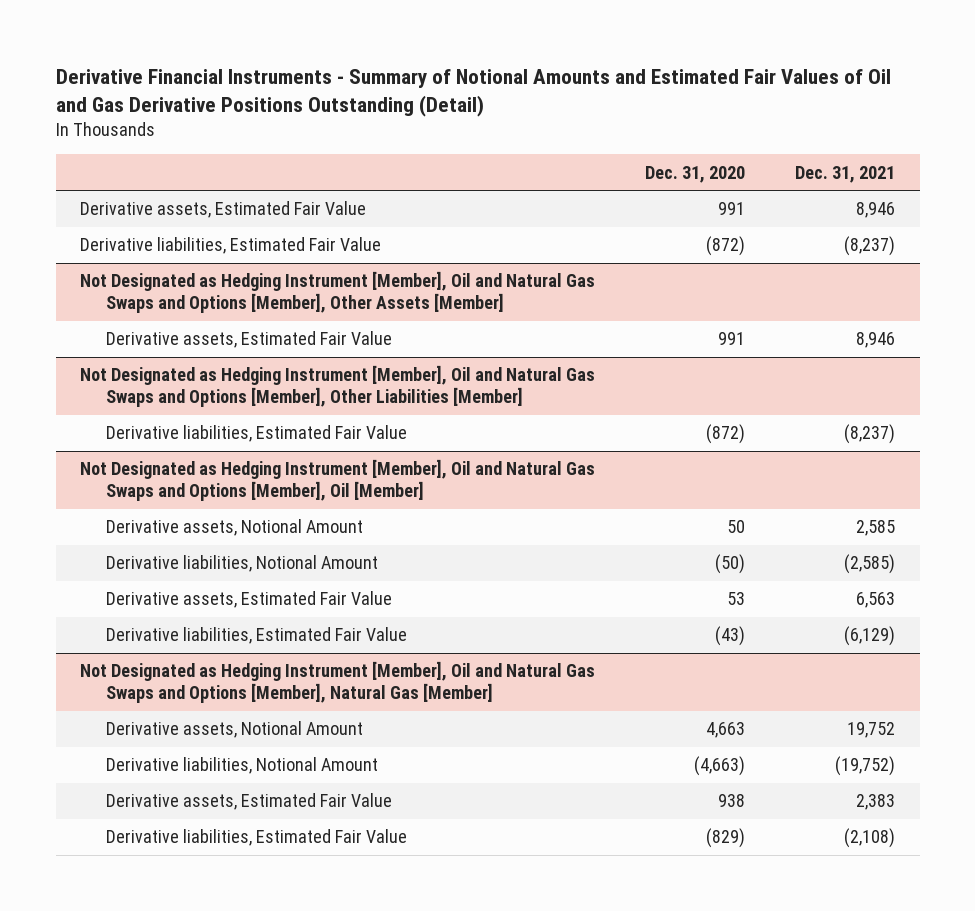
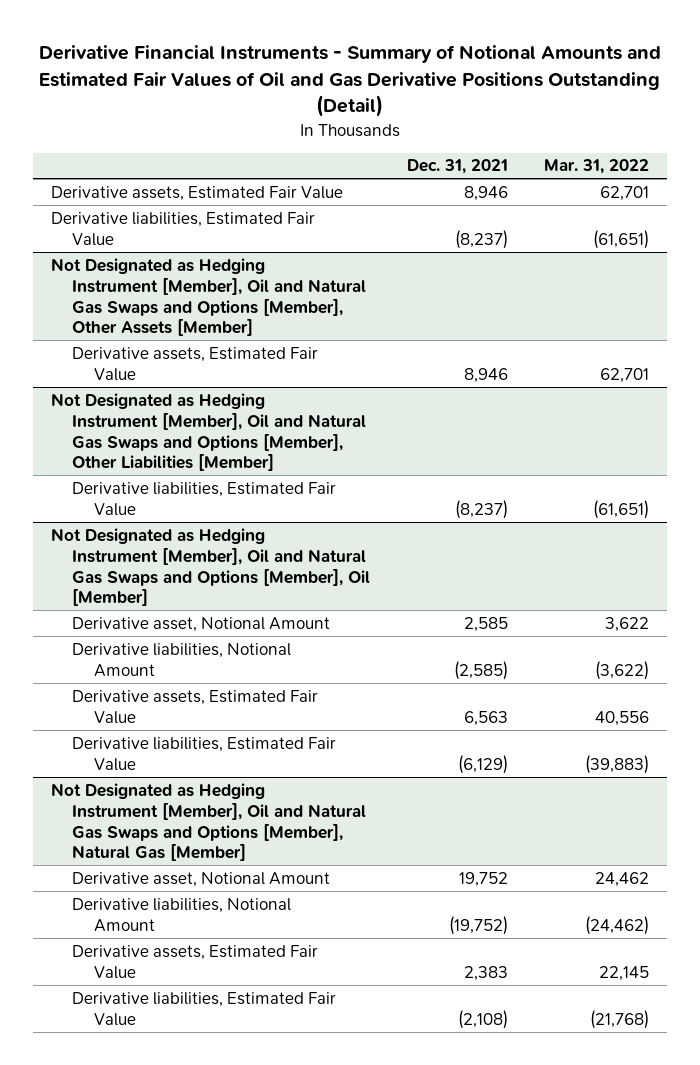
[645,165,746,183] Dec. 31, 2020 -> none
none -> [544,159,650,175] Mar. 31, 2022
[105,519,363,537] Derivative assets, Notional Amount -> [72,616,331,632] Derivative asset, Notional Amount
[105,721,363,739] Derivative assets, Notional Amount -> [72,871,331,887] Derivative asset, Notional Amount

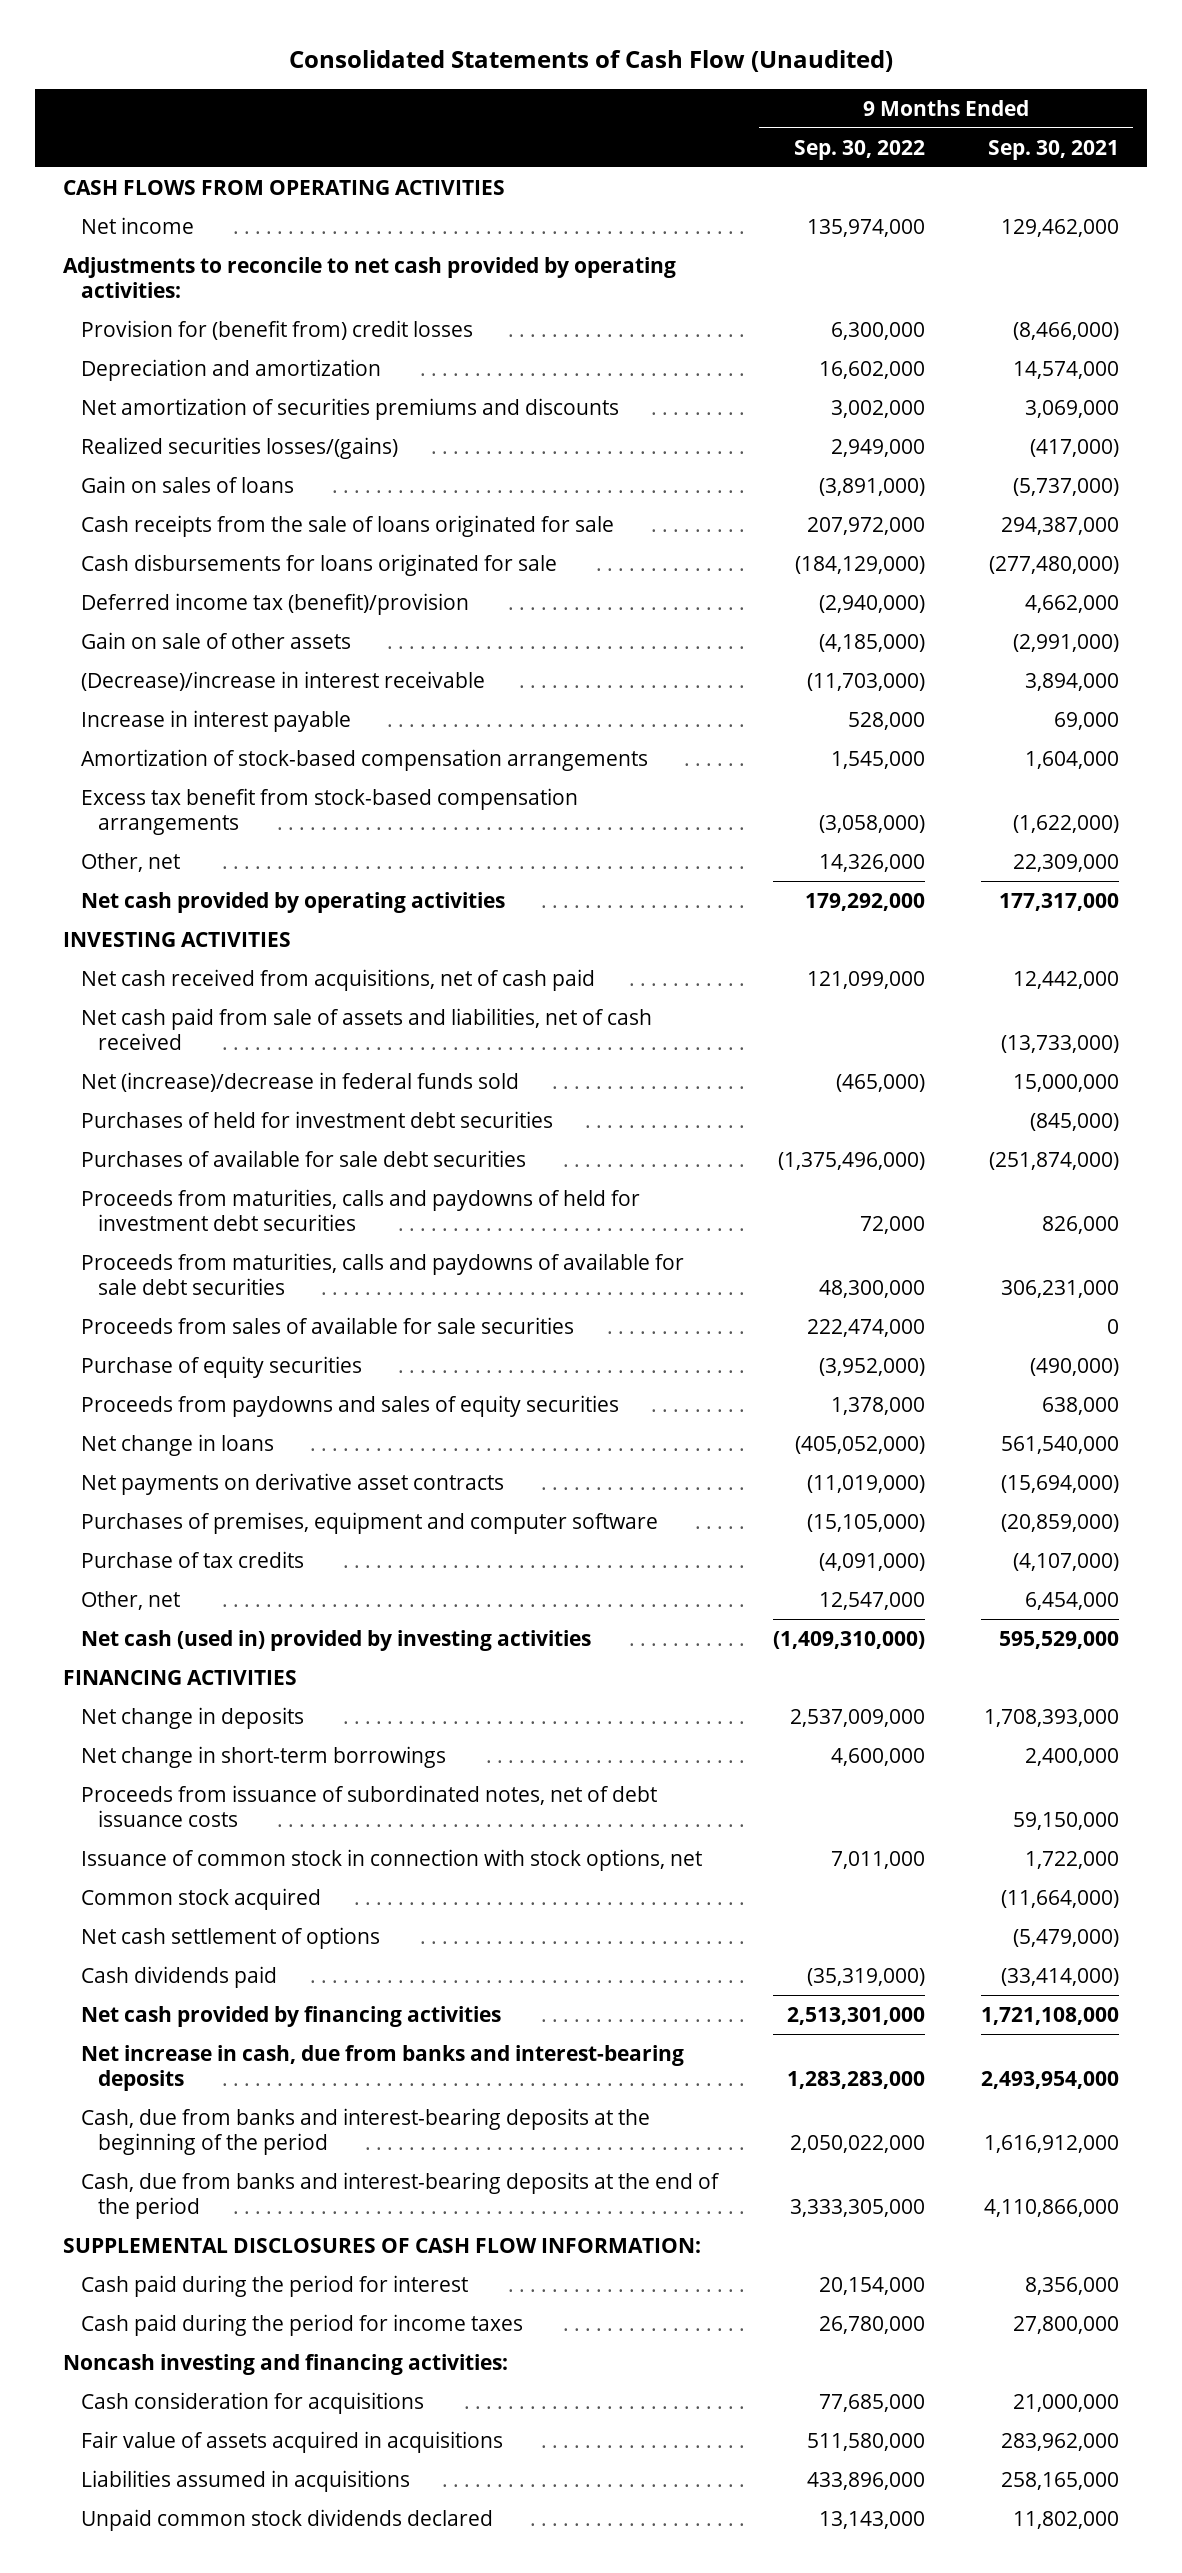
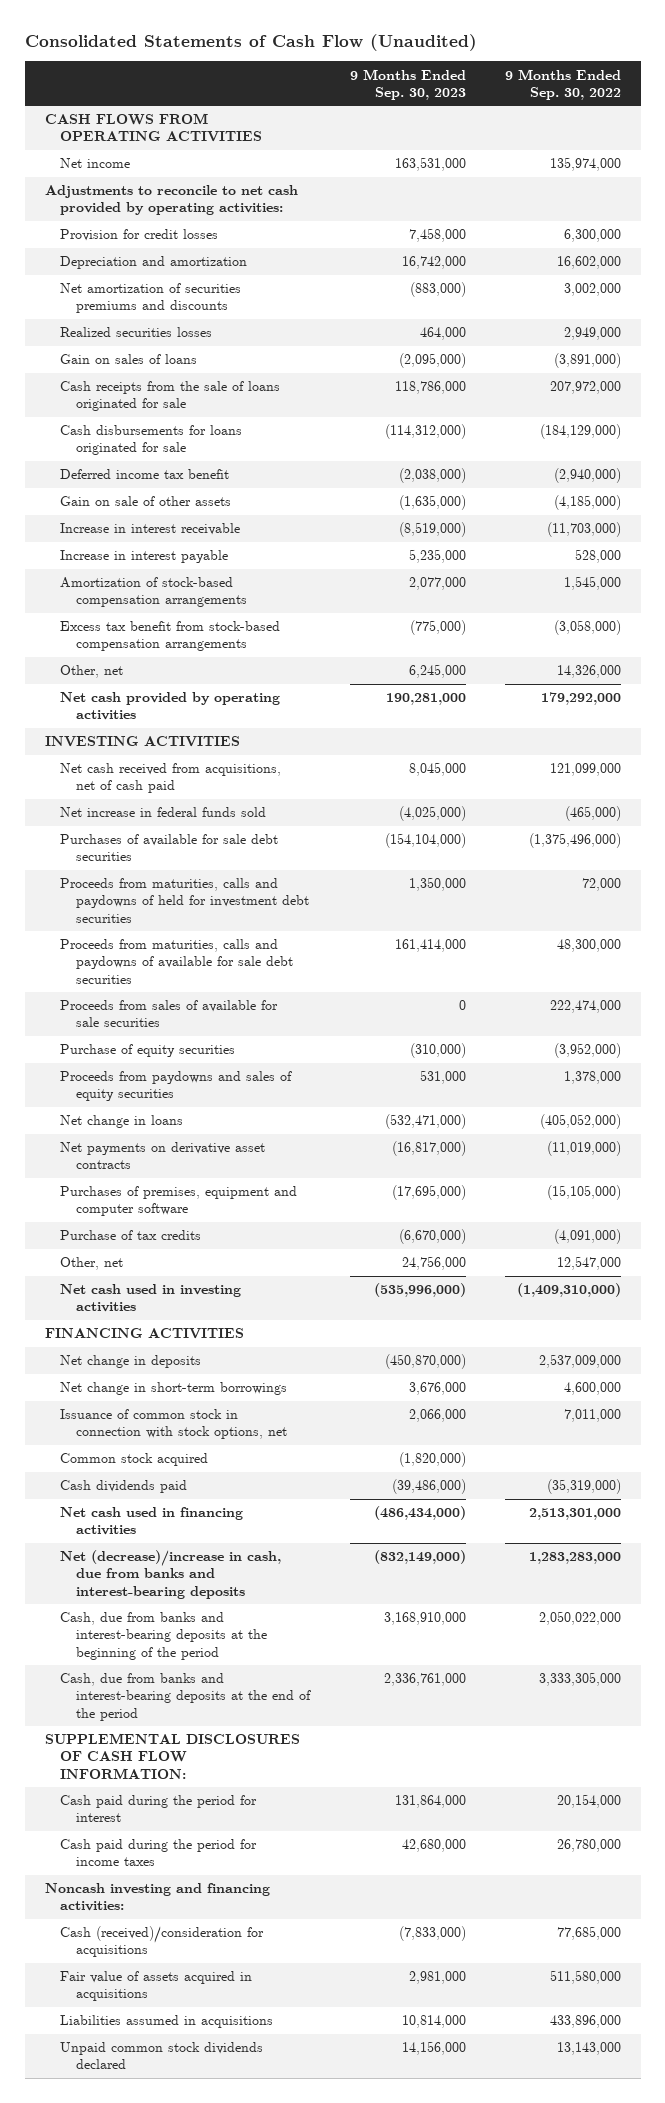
[988,139,1120,160] Sep. 30, 2021 -> none
none -> [349,68,466,100] 9 Months Ended Sep. 30, 2023
[80,319,473,340] Provision for (benefit from) credit losses -> [60,229,219,242] Provision for credit losses
[80,436,398,459] Realized securities losses/(gains) -> [60,327,213,338] Realized securities losses
[80,592,469,615] Deferred income tax (benefit)/provision -> [60,469,230,480] Deferred income tax benefit
[80,670,485,691] (Decrease)/increase in interest receivable -> [60,523,241,536] Increase in interest receivable
[80,1007,652,1050] Net cash paid from sale of assets and liabilities, net of cash received -> none
[80,1110,553,1128] Purchases of held for investment debt securities -> none
[80,1071,519,1092] Net (increase)/decrease in federal funds sold -> [60,807,267,818] Net increase in federal funds sold
[80,1629,591,1651] Net cash (used in) provided by investing activities -> [60,1284,242,1313] Net cash used in investing activities
[80,1784,657,1827] Proceeds from issuance of subordinated notes, net of debt issuance costs -> none
[80,1926,380,1949] Net cash settlement of options -> none
[80,2005,501,2027] Net cash provided by financing activities -> [60,1507,244,1536] Net cash used in financing activities
[80,2044,684,2091] Net increase in cash, due from banks and interest-bearing deposits -> [60,1550,282,1599] Net (decrease)/increase in cash, due from banks and interest-bearing deposits
[80,2391,424,2414] Cash consideration for acquisitions -> [60,1926,265,1958] Cash (received)/consideration for acquisitions

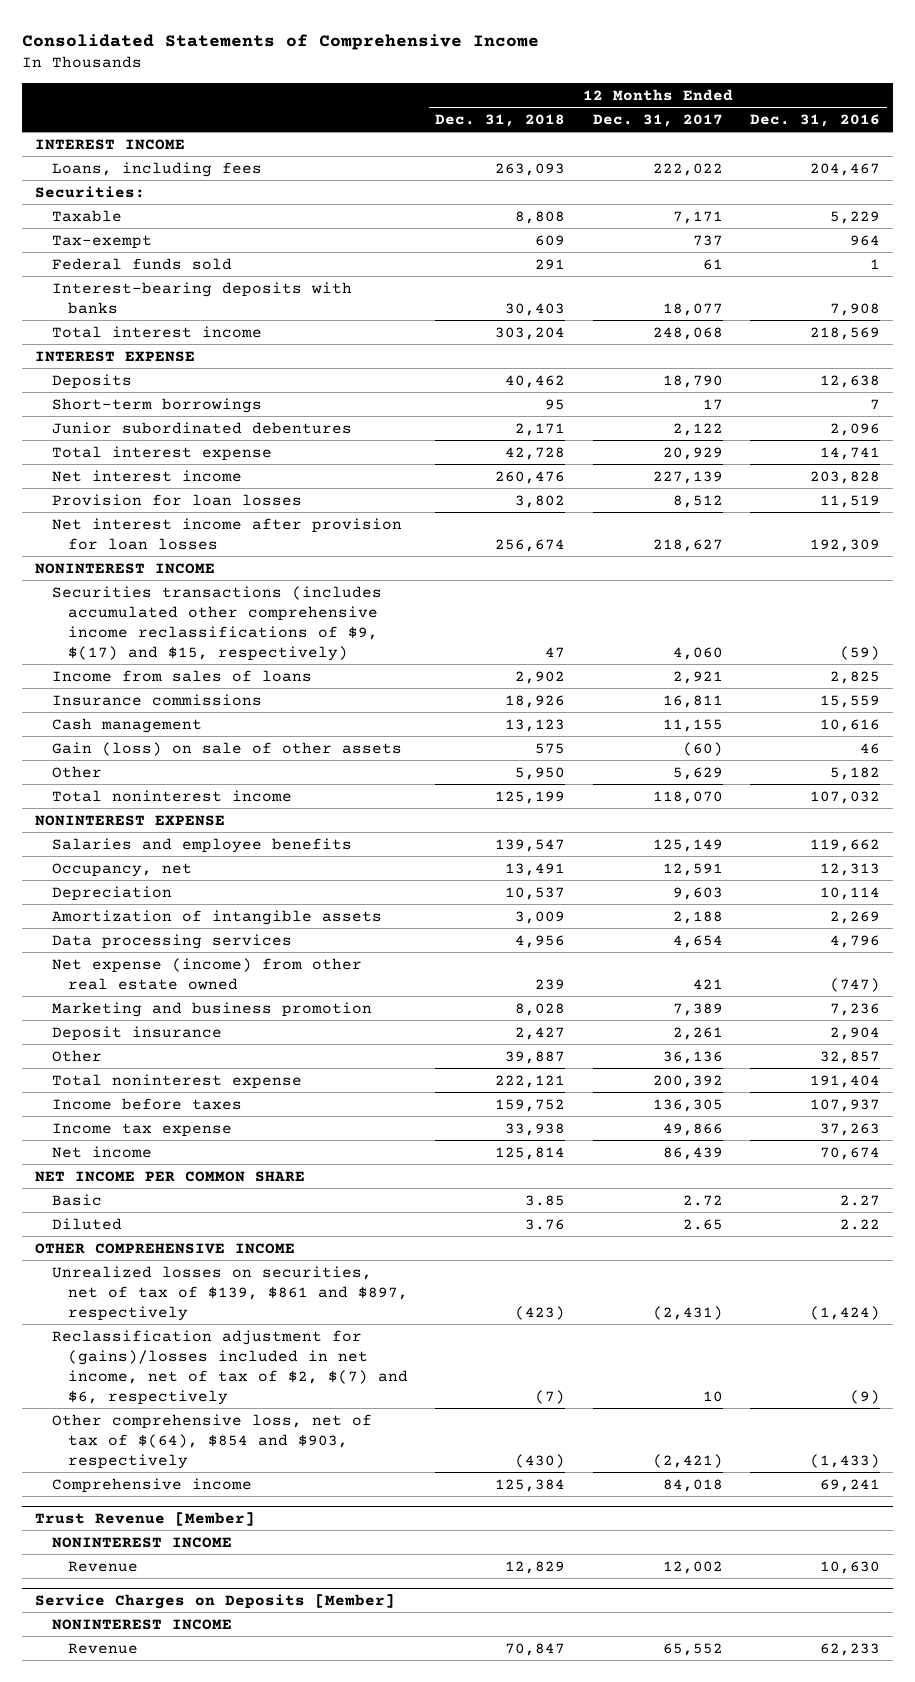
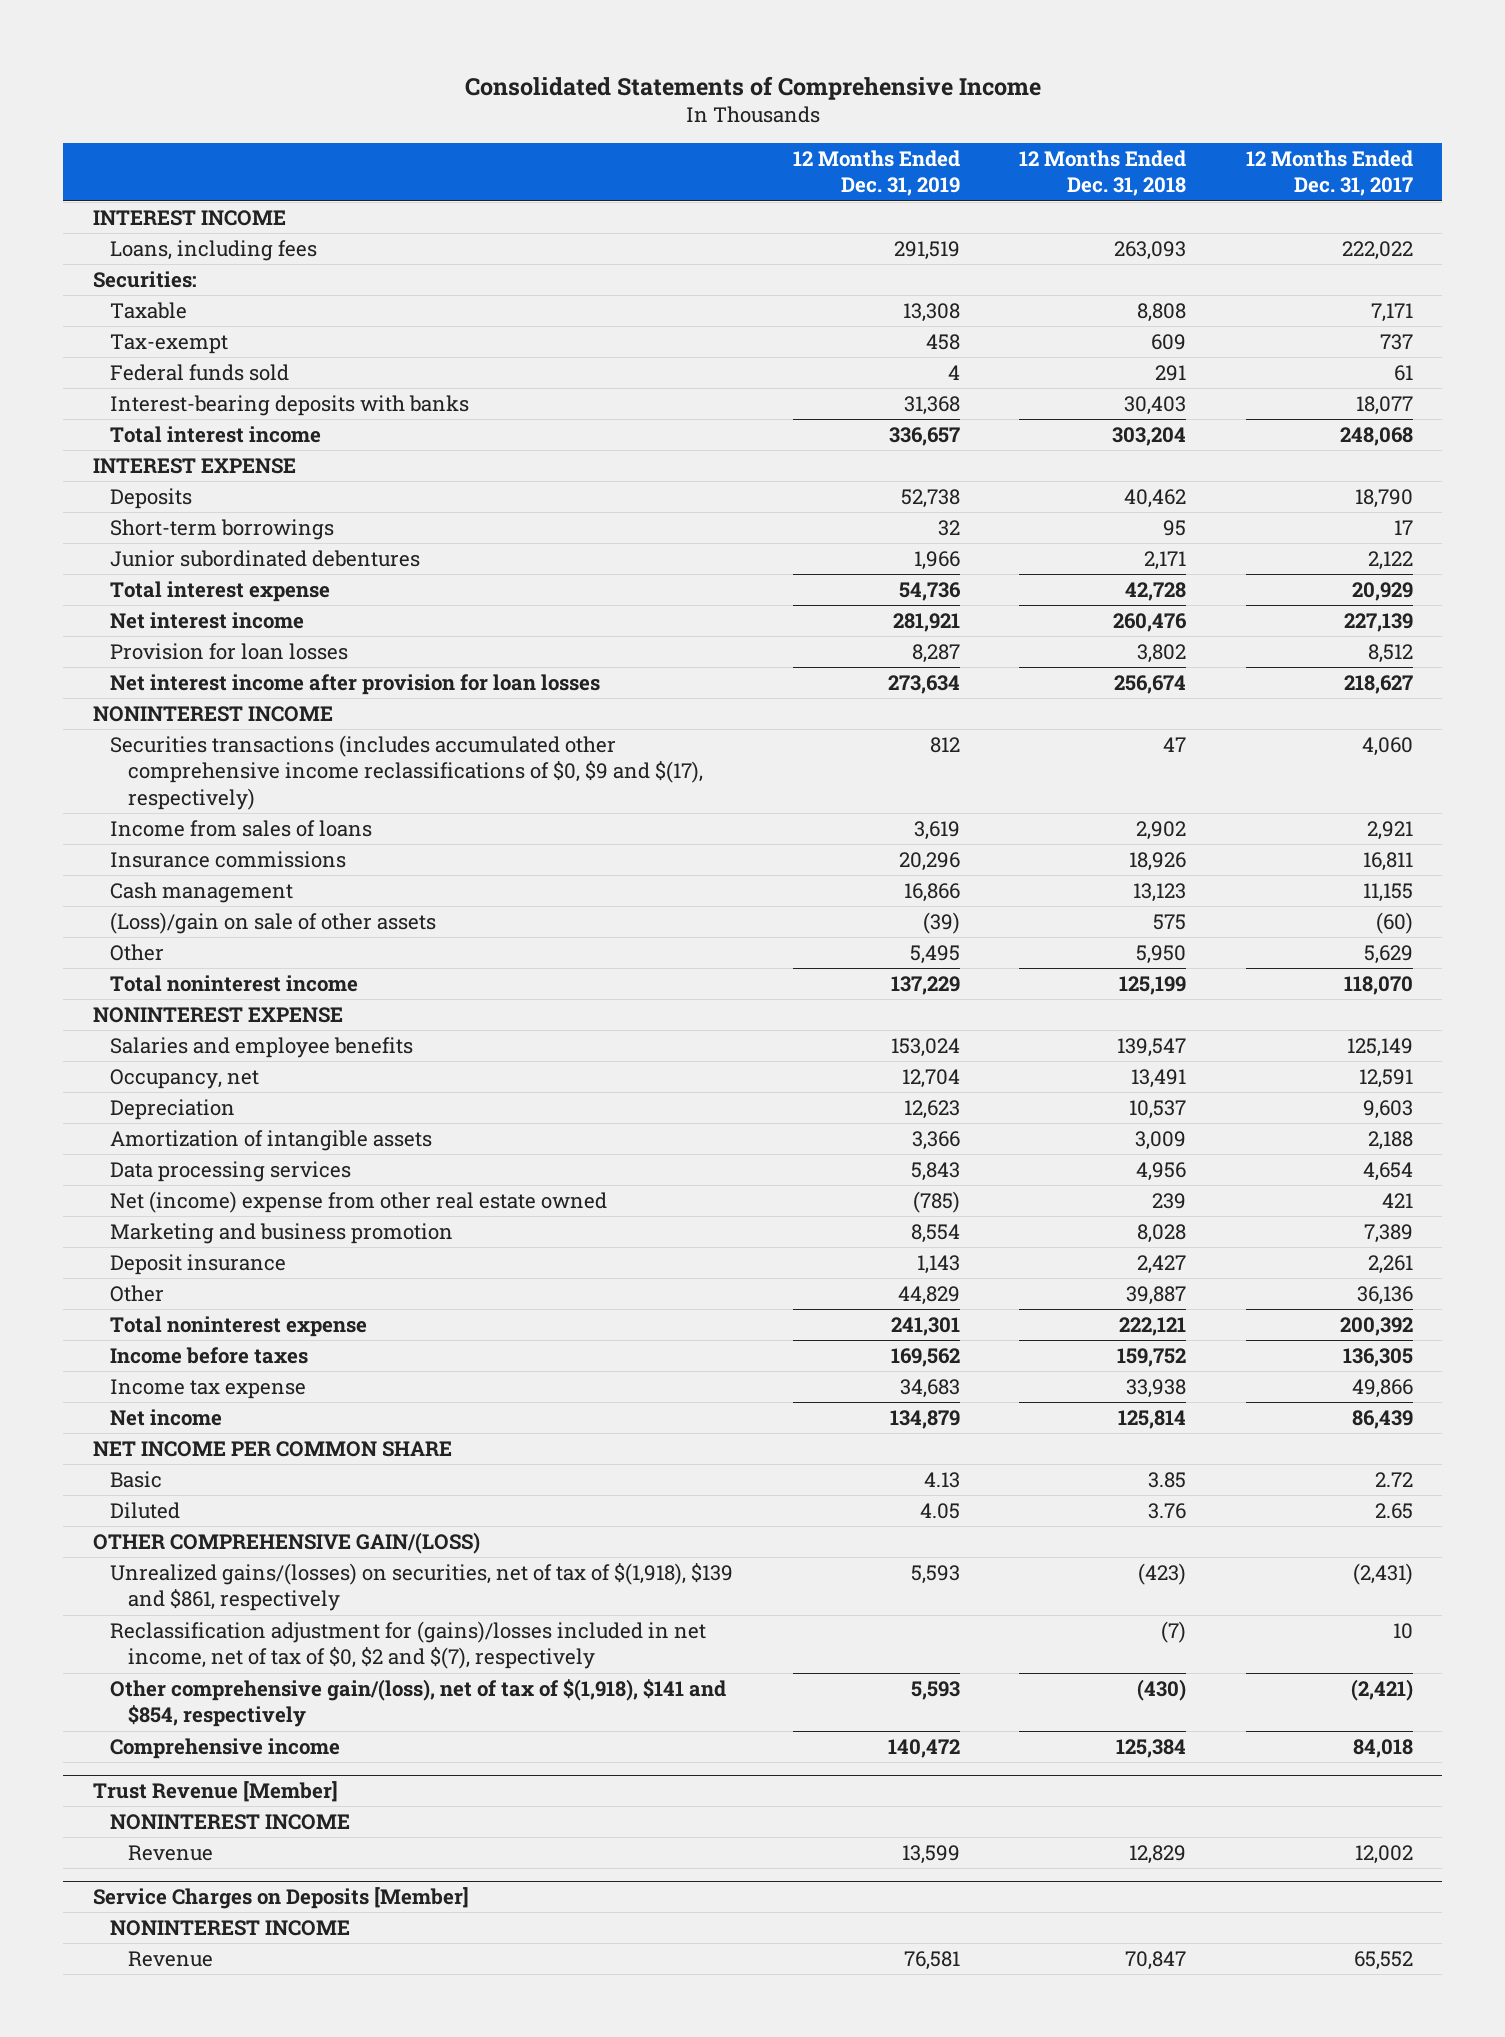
[749,113,880,127] Dec. 31, 2016 -> none
none -> [792,149,960,197] 12 Months Ended Dec. 31, 2019
[51,585,382,661] Securities transactions (includes accumulated other comprehensive income reclassifications of $9, $(17) and $15, respectively) -> [110,735,704,810] Securities transactions (includes accumulated other comprehensive income reclassifications of $0, $9 and $(17), respectively)
[51,741,402,756] Gain (loss) on sale of other assets -> [110,912,437,935] (Loss)/gain on sale of other assets
[51,957,362,990] Net expense (income) from other real estate owned -> [110,1191,608,1214] Net (income) expense from other real estate owned
[35,1242,296,1254] OTHER COMPREHENSIVE INCOME -> [92,1532,480,1555] OTHER COMPREHENSIVE GAIN/(LOSS)
[51,1265,409,1321] Unrealized losses on securities, net of tax of $139, $861 and $897, respectively -> [110,1563,734,1612] Unrealized gains/(losses) on securities, net of tax of $(1,918), $139 and $861, respectively
[51,1329,409,1405] Reclassification adjustment for (gains)/losses included in net income, net of tax of $2, $(7) and $6, respectively -> [110,1621,707,1670] Reclassification adjustment for (gains)/losses included in net income, net of tax of $0, $2 and $(7), respectively
[51,1413,372,1469] Other comprehensive loss, net of tax of $(64), $854 and $903, respectively -> [110,1679,727,1728] Other comprehensive gain/(loss), net of tax of $(1,918), $141 and $854, respectively

